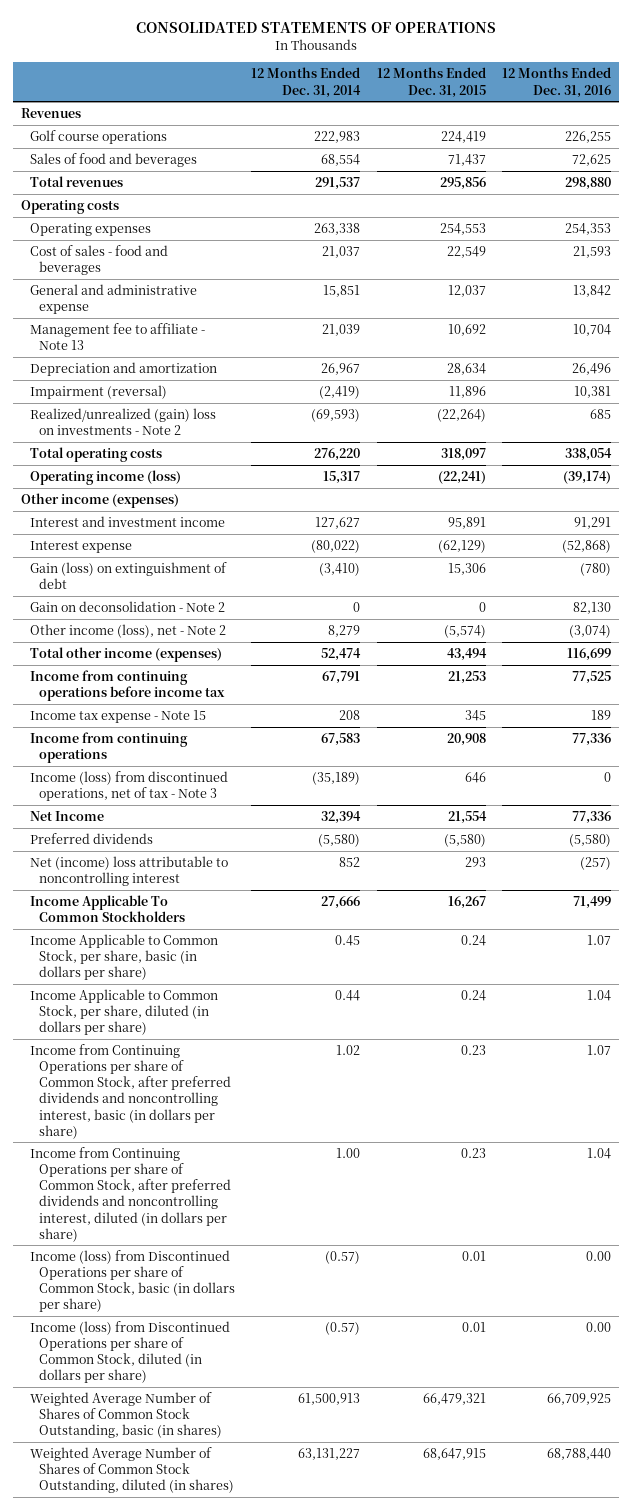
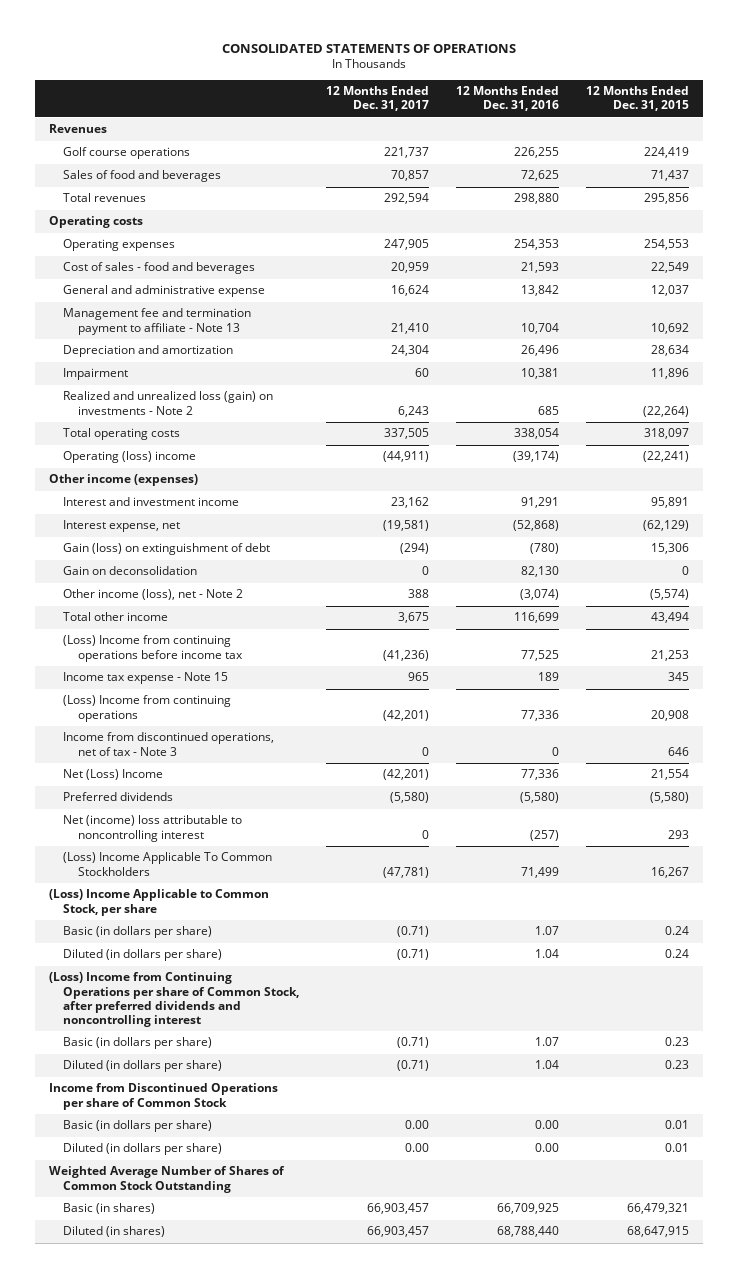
[251,67,362,98] 12 Months Ended Dec. 31, 2014 -> none
none -> [326,86,430,112] 12 Months Ended Dec. 31, 2017
[30,322,206,351] Management fee to affiliate - Note 13 -> [63,308,252,335] Management fee and termination payment to affiliate - Note 13
[30,384,168,399] Impairment (reversal) -> [63,368,129,381] Impairment
[30,407,217,436] Realized/unrealized (gain) loss on investments - Note 2 -> [63,391,274,415] Realized and unrealized loss (gain) on investments - Note 2
[30,469,182,485] Operating income (loss) -> [63,451,197,464] Operating (loss) income
[30,540,133,553] Interest expense -> [63,520,181,533] Interest expense, net
[30,600,226,612] Gain on deconsolidation - Note 2 -> [63,566,198,576] Gain on deconsolidation
[30,646,223,662] Total other income (expenses) -> [63,612,169,622] Total other income
[30,669,226,702] Income from continuing operations before income tax -> [63,635,243,662] (Loss) Income from continuing operations before income tax
[30,731,189,764] Income from continuing operations -> [63,695,232,722] (Loss) Income from continuing operations
[30,770,229,802] Income (loss) from discontinued operations, net of tax - Note 3 -> [63,732,275,756] Income from discontinued operations, net of tax - Note 3
[30,810,105,821] Net Income -> [63,769,164,781] Net (Loss) Income
[30,894,186,923] Income Applicable To Common Stockholders -> [63,852,273,876] (Loss) Income Applicable To Common Stockholders
none -> [48,889,269,916] (Loss) Income Applicable to Common Stock, per share
[30,933,219,981] Income Applicable to Common Stock, per share, basic (in dollars per share) -> [63,926,213,939] Basic (in dollars per share)
[30,988,219,1036] Income Applicable to Common Stock, per share, diluted (in dollars per share) -> [63,949,223,962] Diluted (in dollars per share)
none -> [48,972,300,1028] (Loss) Income from Continuing Operations per share of Common Stock, after preferred dividends and noncontrolling interest
[30,1043,232,1139] Income from Continuing Operations per share of Common Stock, after preferred dividends and noncontrolling interest, basic (in dollars per share) -> [63,1037,213,1050] Basic (in dollars per share)
[30,1146,232,1242] Income from Continuing Operations per share of Common Stock, after preferred dividends and noncontrolling interest, diluted (in dollars per share) -> [63,1060,223,1073] Diluted (in dollars per share)
none -> [48,1083,278,1110] Income from Discontinued Operations per share of Common Stock
[30,1249,236,1313] Income (loss) from Discontinued Operations per share of Common Stock, basic (in dollars per share) -> [63,1120,213,1133] Basic (in dollars per share)
[30,1320,231,1384] Income (loss) from Discontinued Operations per share of Common Stock, diluted (in dollars per share) -> [63,1143,223,1156] Diluted (in dollars per share)
none -> [48,1166,285,1193] Weighted Average Number of Shares of Common Stock Outstanding
[30,1391,223,1439] Weighted Average Number of Shares of Common Stock Outstanding, basic (in shares) -> [63,1203,156,1215] Basic (in shares)
[30,1446,235,1494] Weighted Average Number of Shares of Common Stock Outstanding, diluted (in shares) -> [63,1226,166,1238] Diluted (in shares)

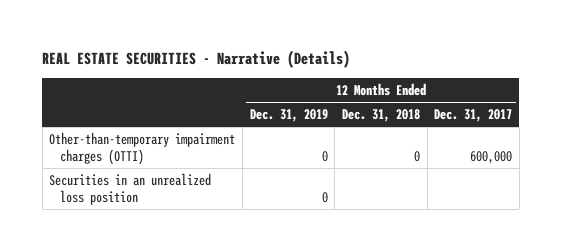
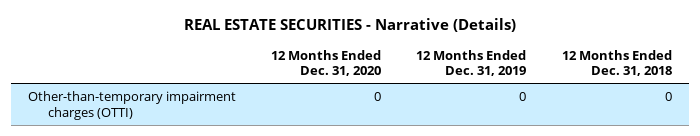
[434,109,513,123] Dec. 31, 2017 -> none
none -> [271,49,382,77] 12 Months Ended Dec. 31, 2020
[49,173,212,206] Securities in an unrealized loss position -> none

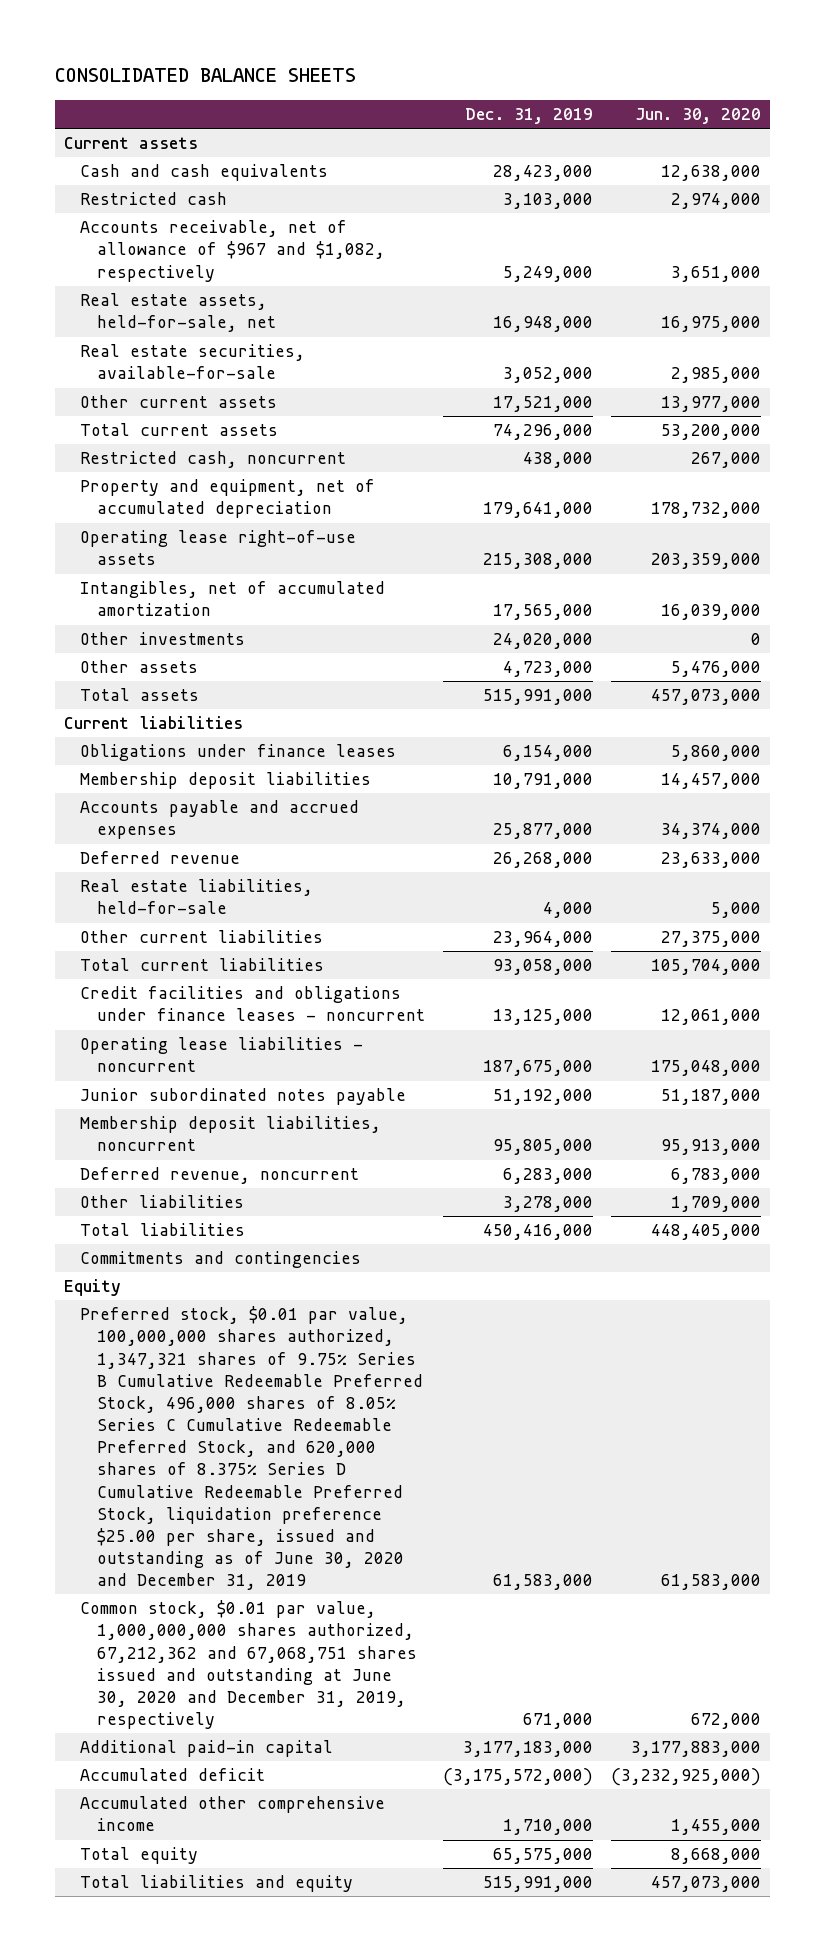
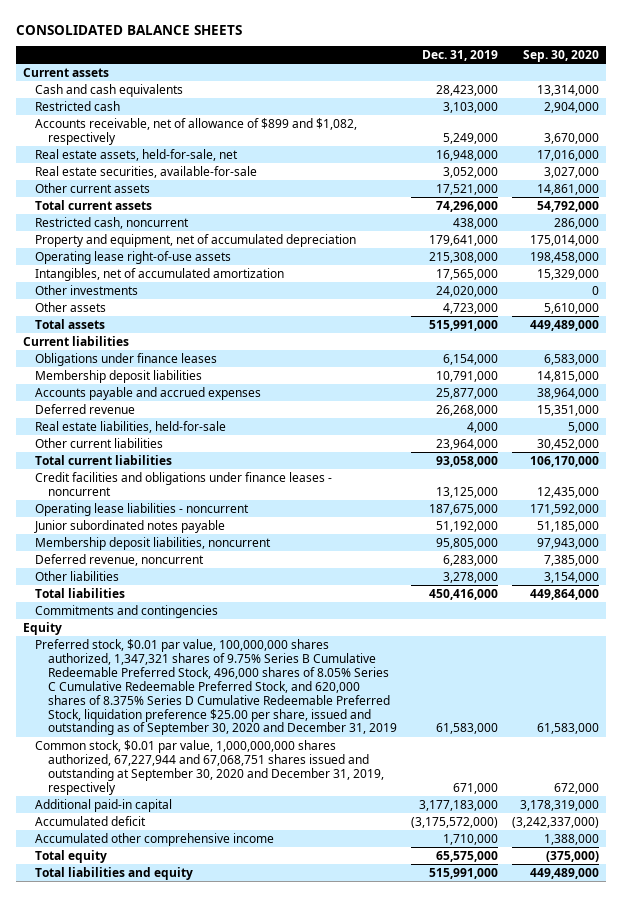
[634,108,761,125] Jun. 30, 2020 -> none
none -> [522,50,599,63] Sep. 30, 2020
[80,220,385,282] Accounts receivable, net of allowance of $967 and $1,082, respectively -> [35,117,358,145] Accounts receivable, net of allowance of $899 and $1,082, respectively
[80,1306,423,1591] Preferred stock, $0.01 par value, 100,000,000 shares authorized, 1,347,321 shares of 9.75% Series B Cumulative Redeemable Preferred Stock, 496,000 shares of 8.05% Series C Cumulative Redeemable Preferred Stock, and 620,000 shares of 8.375% Series D Cumulative Redeemable Preferred Stock, liquidation preference $25.00 per share, issued and outstanding as of June 30, 2020 and December 31, 2019 -> [35,638,397,736] Preferred stock, $0.01 par value, 100,000,000 shares authorized, 1,347,321 shares of 9.75% Series B Cumulative Redeemable Preferred Stock, 496,000 shares of 8.05% Series C Cumulative Redeemable Preferred Stock, and 620,000 shares of 8.375% Series D Cumulative Redeemable Preferred Stock, liquidation preference $25.00 per share, issued and outstanding as of September 30, 2020 and December 31, 2019
[80,1600,417,1730] Common stock, $0.01 par value, 1,000,000,000 shares authorized, 67,212,362 and 67,068,751 shares issued and outstanding at June 30, 2020 and December 31, 2019, respectively -> [35,739,384,795] Common stock, $0.01 par value, 1,000,000,000 shares authorized, 67,227,944 and 67,068,751 shares issued and outstanding at September 30, 2020 and December 31, 2019, respectively

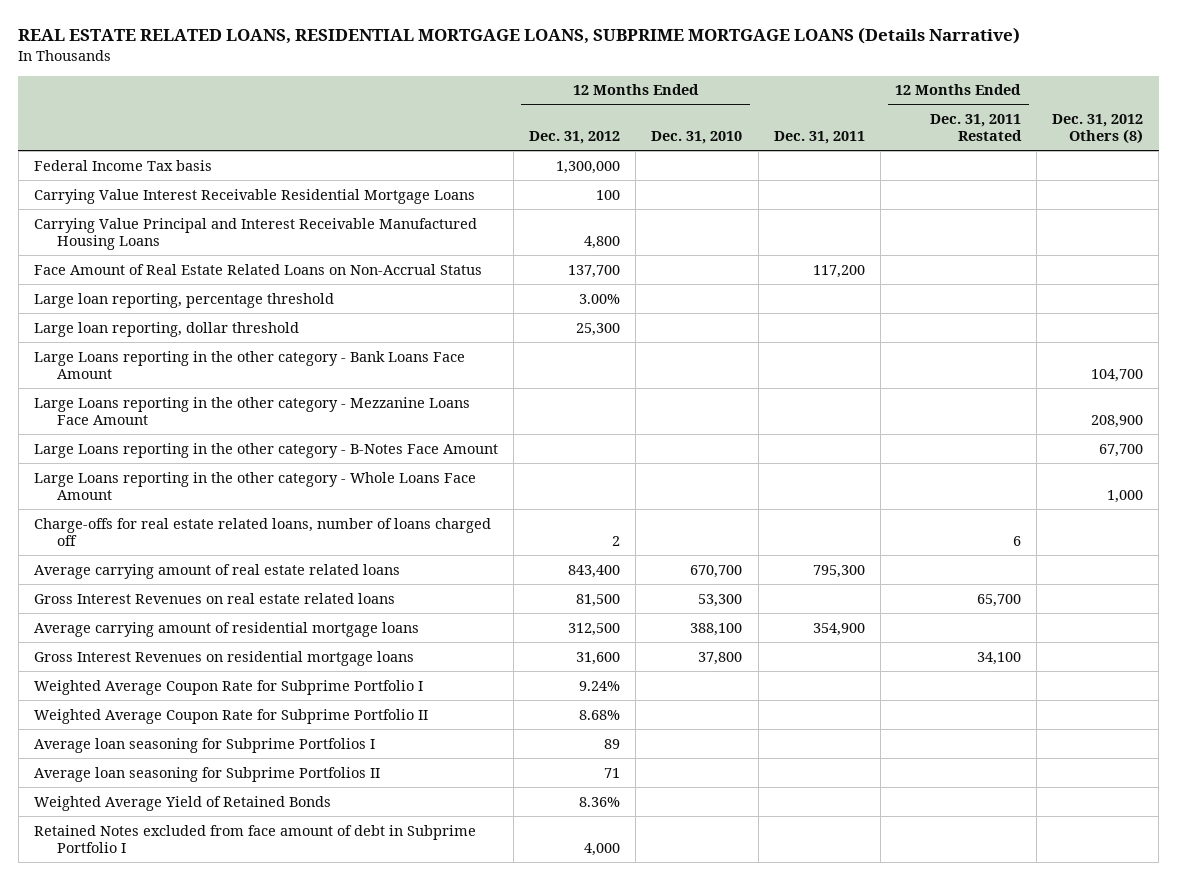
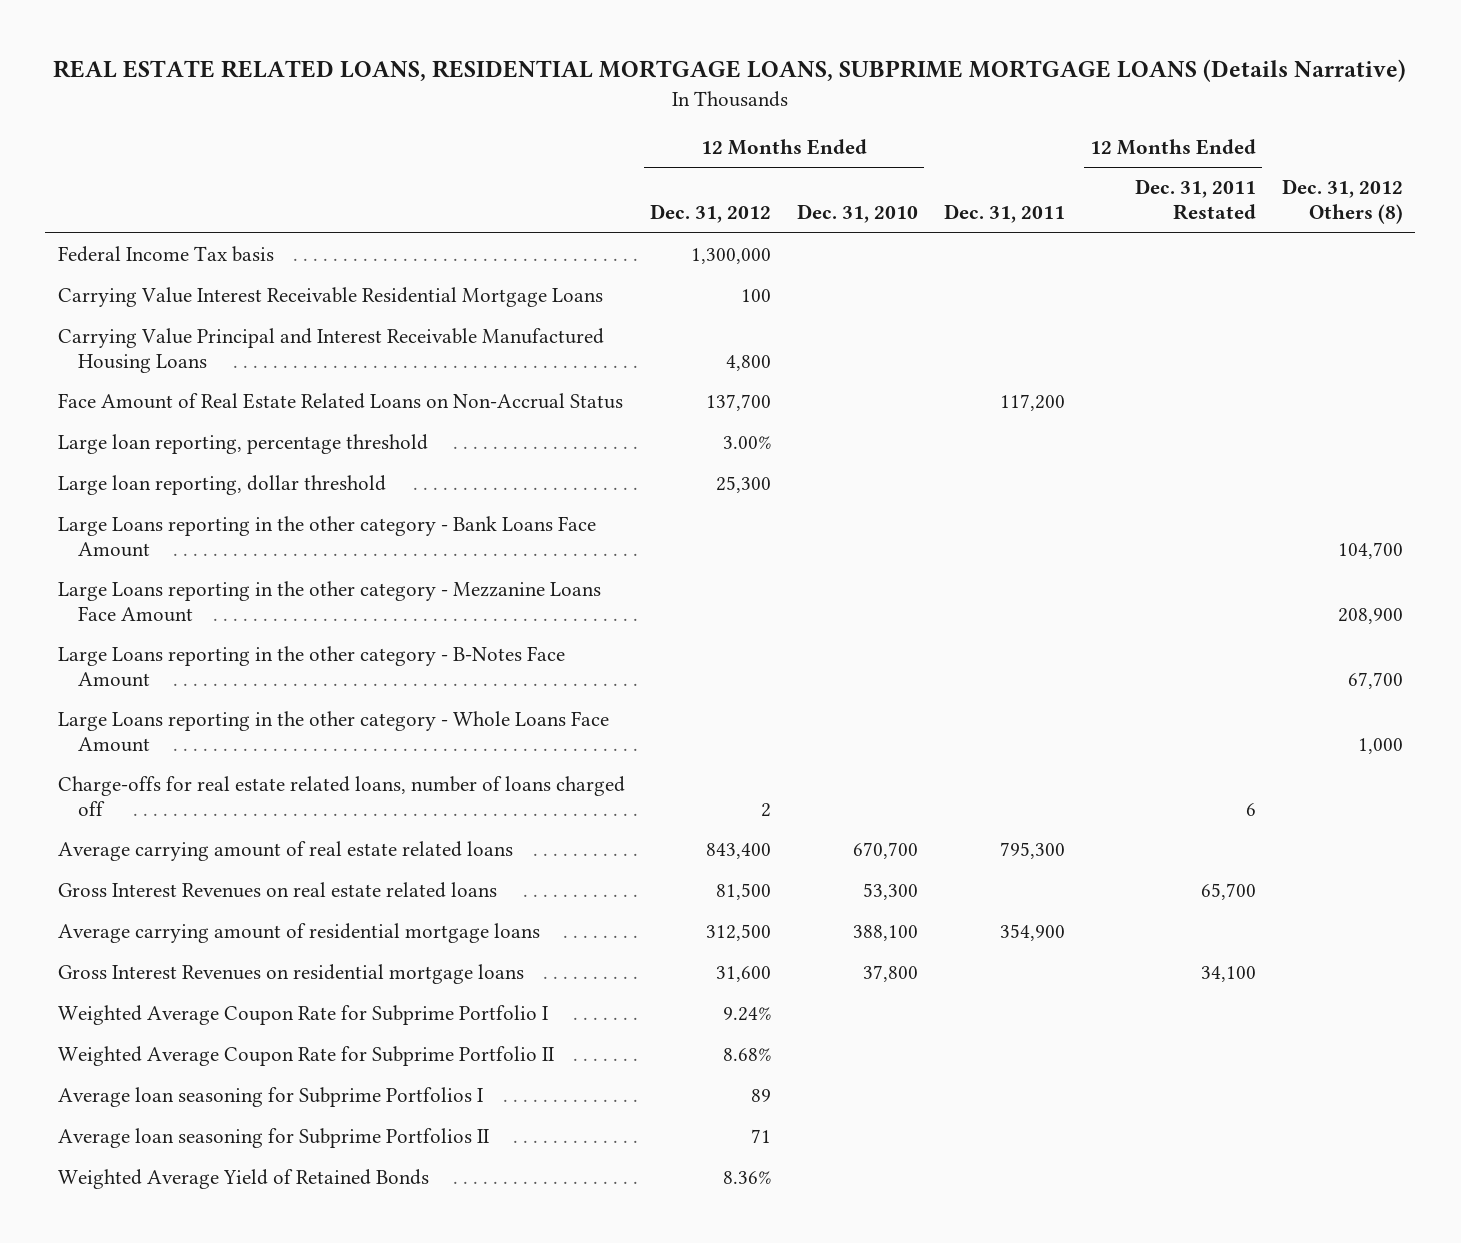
[33,824,476,854] Retained Notes excluded from face amount of debt in Subprime Portfolio I -> none

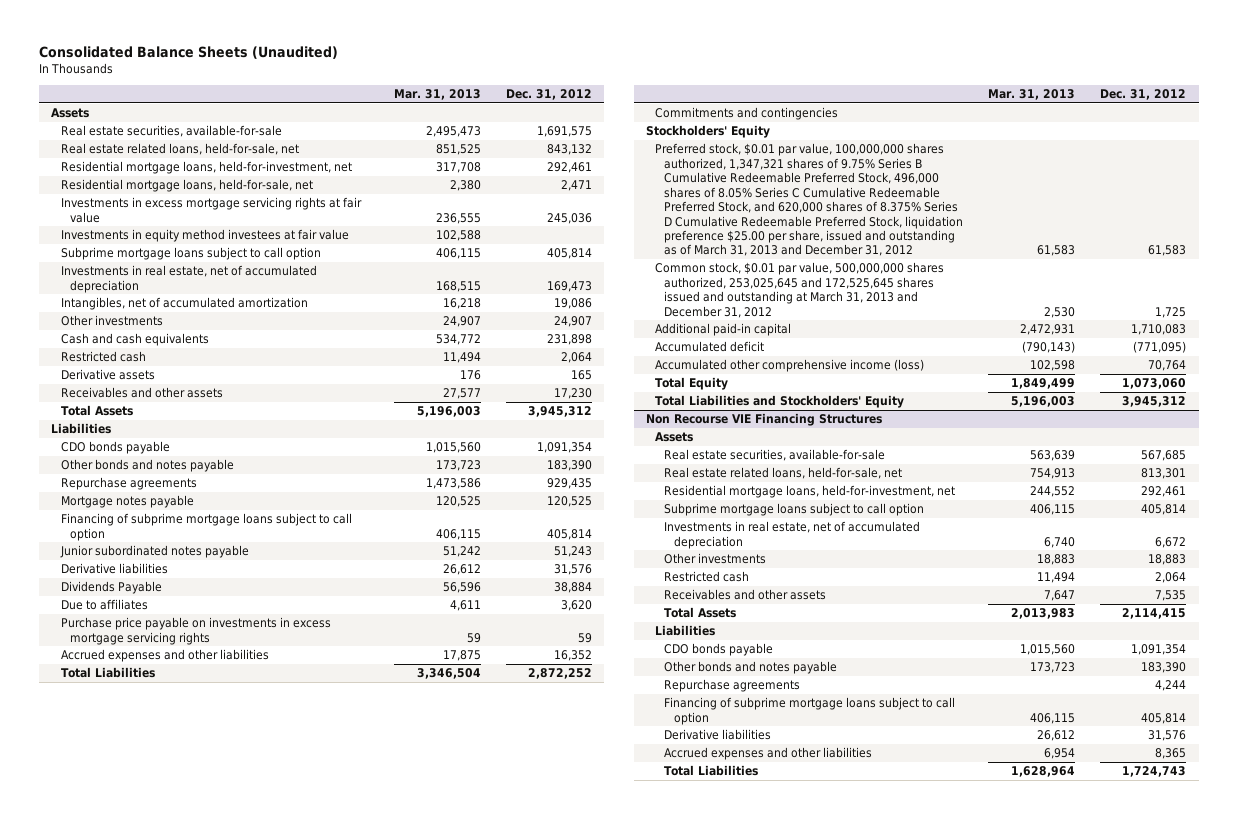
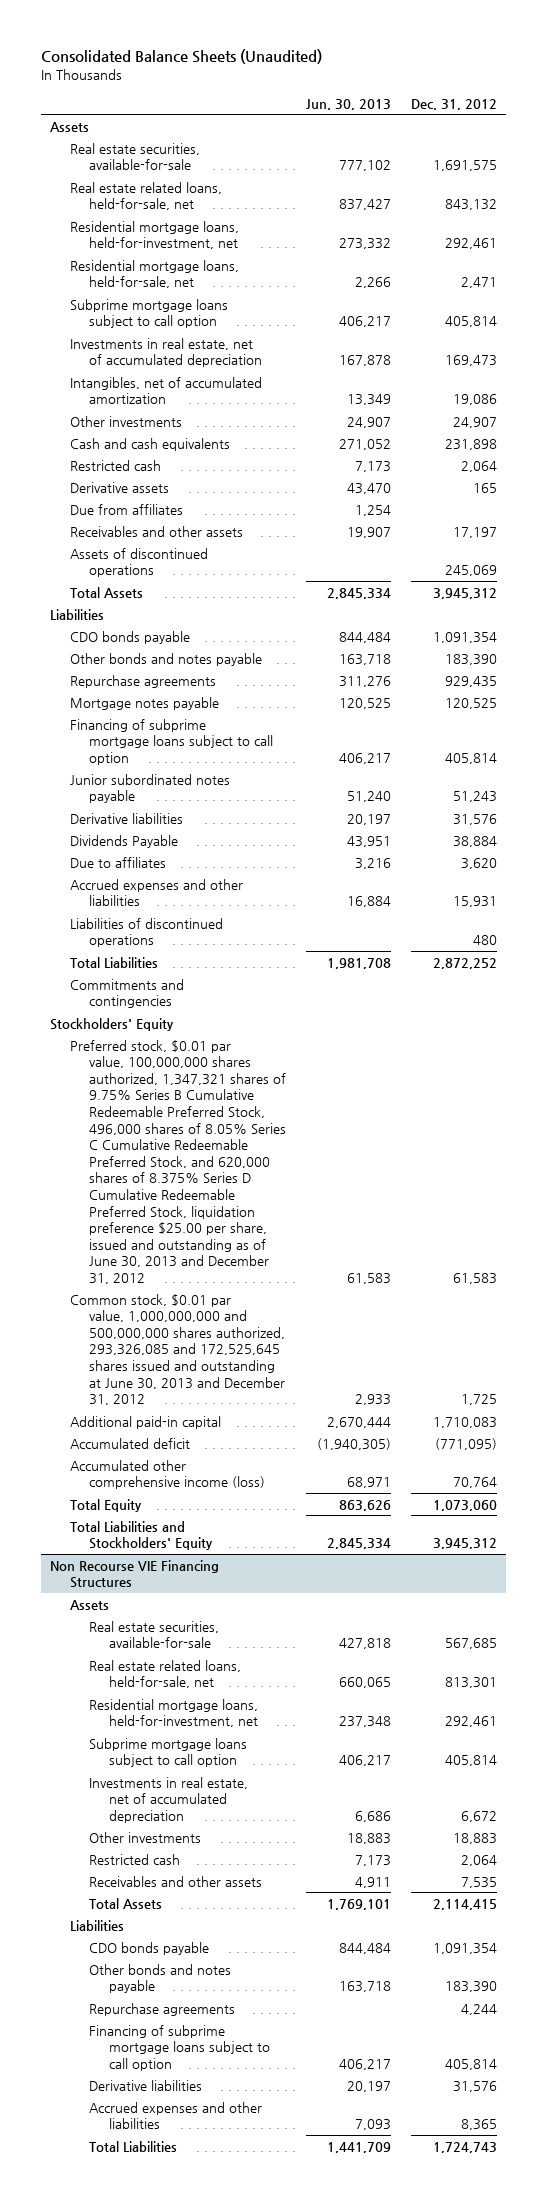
[393,89,481,101] Mar. 31, 2013 -> none
none -> [305,98,391,110] Jun. 30, 2013
[60,197,362,223] Investments in excess mortgage servicing rights at fair value -> none
[60,229,349,243] Investments in equity method investees at fair value -> none
none -> [69,503,183,515] Due from affiliates
[553,388,592,400] 17,230 -> [452,526,497,538] 17,197
none -> [69,547,208,578] Assets of discontinued operations
[60,617,331,645] Purchase price payable on investments in excess mortgage servicing rights -> none
[553,650,592,662] 16,352 -> [452,896,497,908] 15,931
none -> [69,917,223,948] Liabilities of discontinued operations
[655,143,964,257] Preferred stock, $0.01 par value, 100,000,000 shares authorized, 1,347,321 shares of 9.75% Series B Cumulative Redeemable Preferred Stock, 496,000 shares of 8.05% Series C Cumulative Redeemable Preferred Stock, and 620,000 shares of 8.375% Series D Cumulative Redeemable Preferred Stock, liquidation preference $25.00 per share, issued and outstanding as of March 31, 2013 and December 31, 2012 -> [69,1039,287,1285] Preferred stock, $0.01 par value, 100,000,000 shares authorized, 1,347,321 shares of 9.75% Series B Cumulative Redeemable Preferred Stock, 496,000 shares of 8.05% Series C Cumulative Redeemable Preferred Stock, and 620,000 shares of 8.375% Series D Cumulative Redeemable Preferred Stock, liquidation preference $25.00 per share, issued and outstanding as of June 30, 2013 and December 31, 2012
[655,262,945,318] Common stock, $0.01 par value, 500,000,000 shares authorized, 253,025,645 and 172,525,645 shares issued and outstanding at March 31, 2013 and December 31, 2012 -> [69,1293,286,1406] Common stock, $0.01 par value, 1,000,000,000 and 500,000,000 shares authorized, 293,326,085 and 172,525,645 shares issued and outstanding at June 30, 2013 and December 31, 2012

